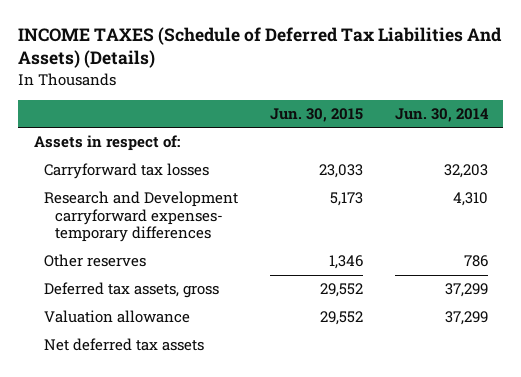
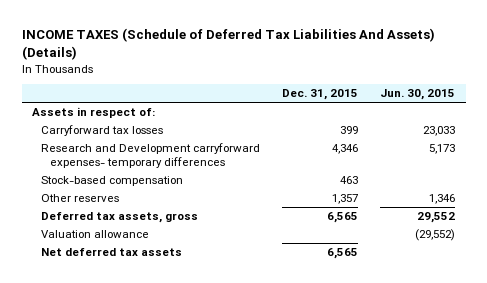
[394,108,489,123] Jun. 30, 2014 -> none
none -> [282,89,359,101] Dec. 31, 2015
none -> [41,175,184,186] Stock-based compensation
[319,311,363,326] 29,552 -> [414,228,455,241] (29,552)

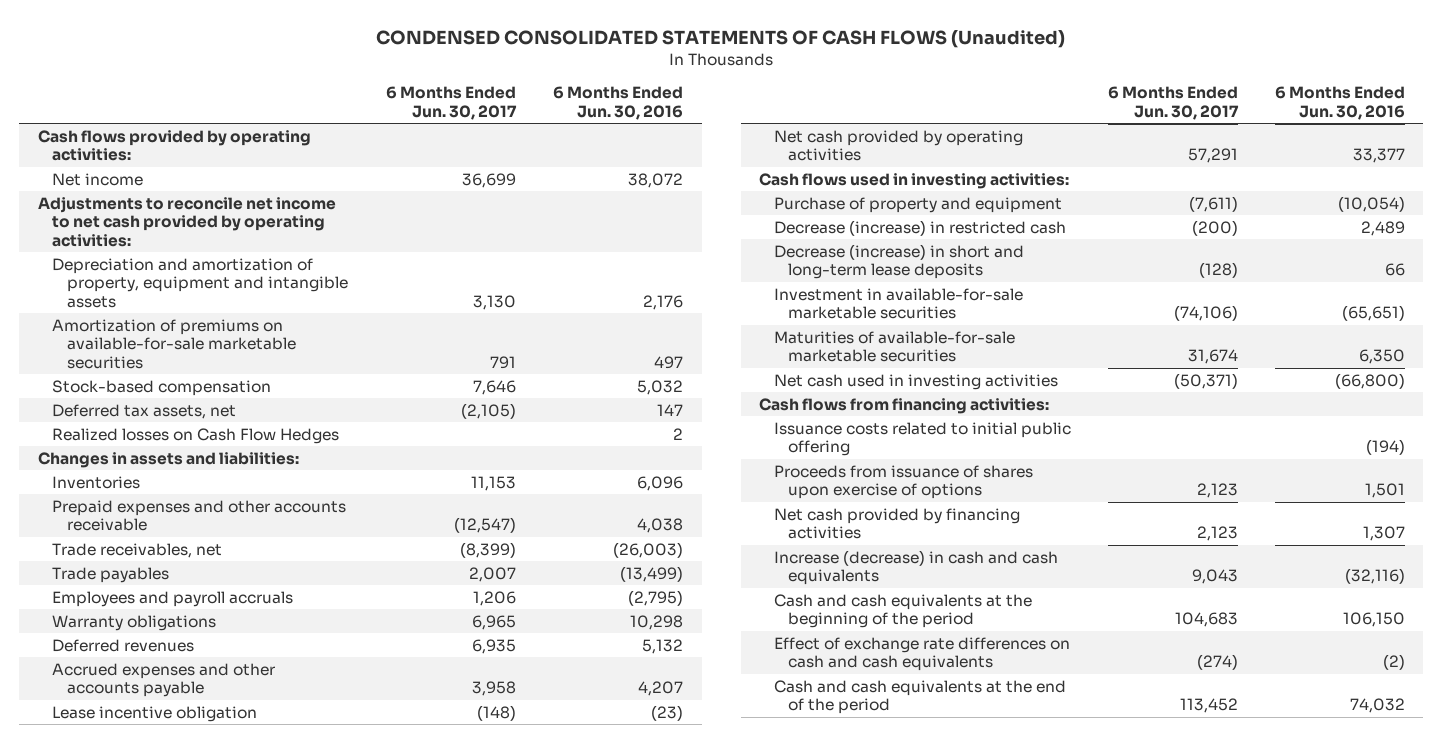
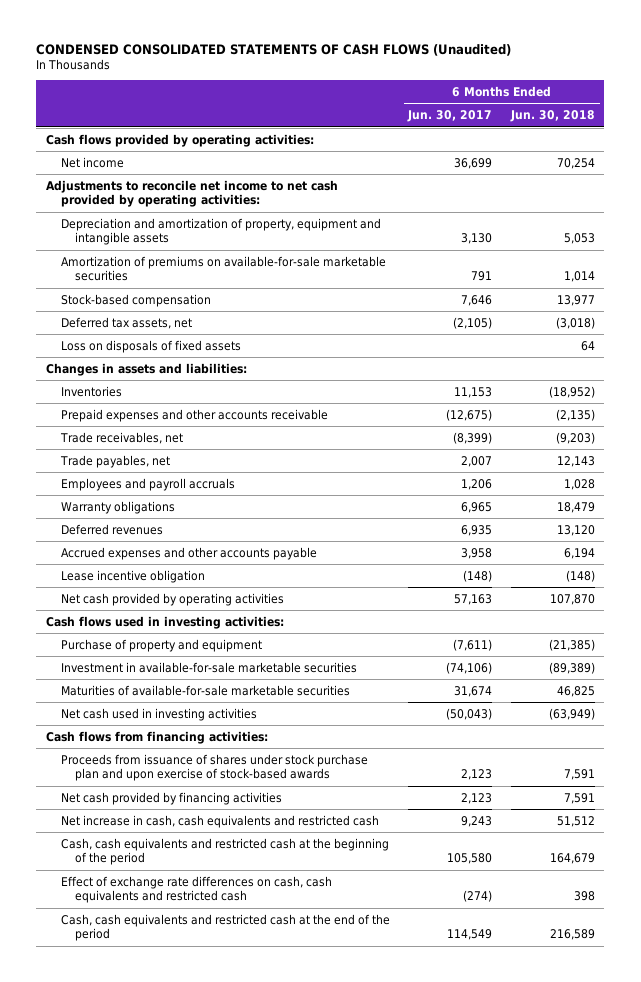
[553,86,684,120] 6 Months Ended Jun. 30, 2016 -> none
none -> [510,110,596,123] Jun. 30, 2018
[52,427,340,444] Realized losses on Cash Flow Hedges -> none
none -> [60,339,241,353] Loss on disposals of fixed assets
[454,517,517,534] (12,547) -> [446,408,493,421] (12,675)
[52,566,170,583] Trade payables -> [59,454,170,468] Trade payables, net
[1187,148,1238,164] 57,291 -> [454,593,493,605] 57,163
[773,219,1066,236] Decrease (increase) in restricted cash -> none
[773,243,1024,280] Decrease (increase) in short and long-term lease deposits -> none
[1173,372,1238,389] (50,371) -> [446,707,493,720] (50,043)
[773,421,1071,457] Issuance costs related to initial public offering -> none
[773,464,1033,500] Proceeds from issuance of shares upon exercise of options -> [60,753,368,782] Proceeds from issuance of shares under stock purchase plan and upon exercise of stock-based awards
[773,549,1058,586] Increase (decrease) in cash and cash equivalents -> [60,814,379,828] Net increase in cash, cash equivalents and restricted cash
[1191,569,1238,585] 9,043 -> [461,815,493,827] 9,243
[773,593,1032,629] Cash and cash equivalents at the beginning of the period -> [60,837,389,866] Cash, cash equivalents and restricted cash at the beginning of the period
[1174,612,1238,628] 104,683 -> [447,853,493,865] 105,580
[773,636,1070,672] Effect of exchange rate differences on cash and cash equivalents -> [60,875,332,904] Effect of exchange rate differences on cash, cash equivalents and restricted cash
[773,679,1066,715] Cash and cash equivalents at the end of the period -> [60,913,390,942] Cash, cash equivalents and restricted cash at the end of the period
[1179,698,1238,714] 113,452 -> [447,929,493,941] 114,549

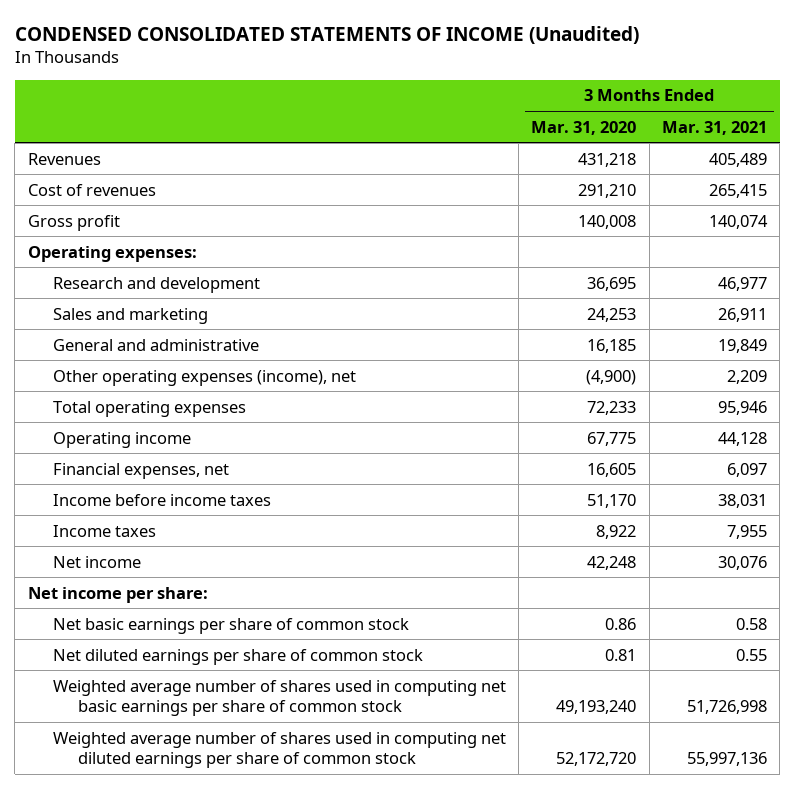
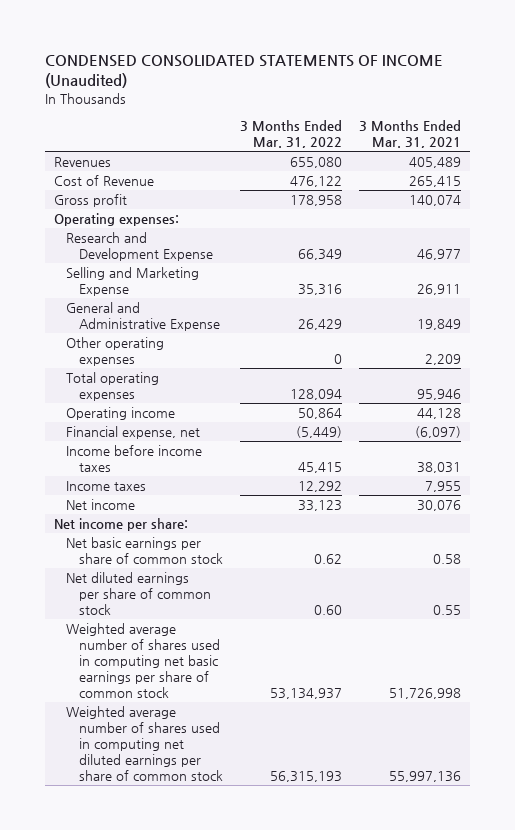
[531,120,637,135] Mar. 31, 2020 -> none
none -> [240,120,343,149] 3 Months Ended Mar. 31, 2022
[27,183,156,196] Cost of revenues -> [53,175,154,187] Cost of Revenue
[52,276,260,293] Research and development -> [66,232,214,262] Research and Development Expense
[52,307,208,324] Sales and marketing -> [66,267,200,297] Selling and Marketing Expense
[52,338,259,351] General and administrative -> [66,302,221,332] General and Administrative Expense
[52,369,356,386] Other operating expenses (income), net -> [66,337,165,367] Other operating expenses
[52,462,229,479] Financial expenses, net -> [66,426,201,440] Financial expense, net
[727,462,768,477] 6,097 -> [415,426,462,439] (6,097)

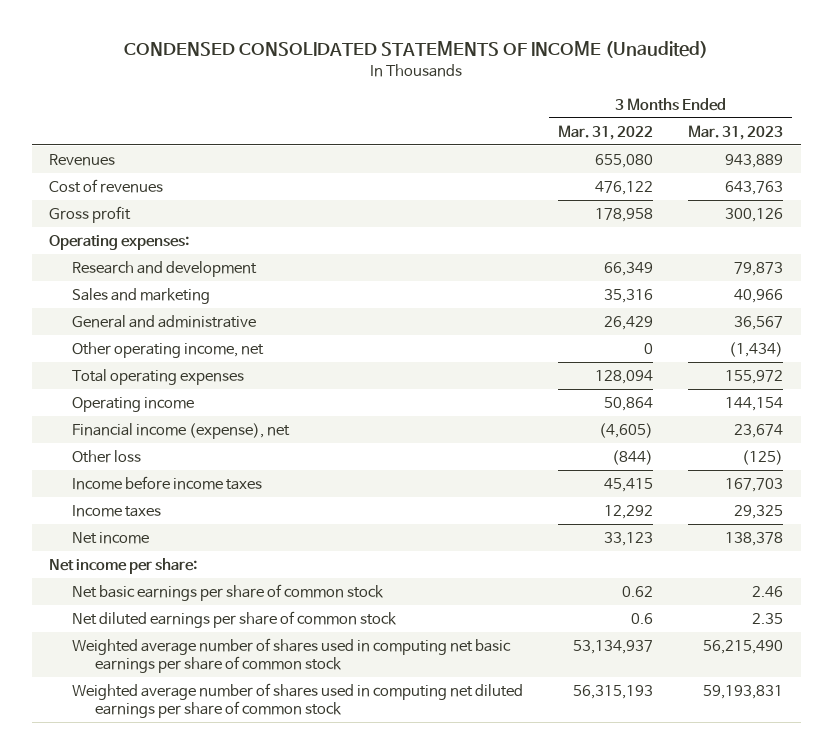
[359,120,462,149] 3 Months Ended Mar. 31, 2021 -> none
none -> [688,124,784,140] Mar. 31, 2023
[53,175,154,187] Cost of Revenue -> [49,178,164,193] Cost of revenues
[66,337,165,367] Other operating expenses -> none
[66,232,214,262] Research and Development Expense -> [72,260,258,277] Research and development
[66,267,200,297] Selling and Marketing Expense -> [72,287,211,304] Sales and marketing
[66,302,221,332] General and Administrative Expense -> [72,314,257,328] General and administrative
none -> [72,341,265,358] Other operating income, net
[66,426,201,440] Financial expense, net -> [72,422,291,439] Financial income (expense), net
[296,426,343,439] (5,449) -> [599,422,654,438] (4,605)
none -> [72,449,142,463] Other loss
[314,604,343,615] 0.60 -> [631,612,654,624] 0.6

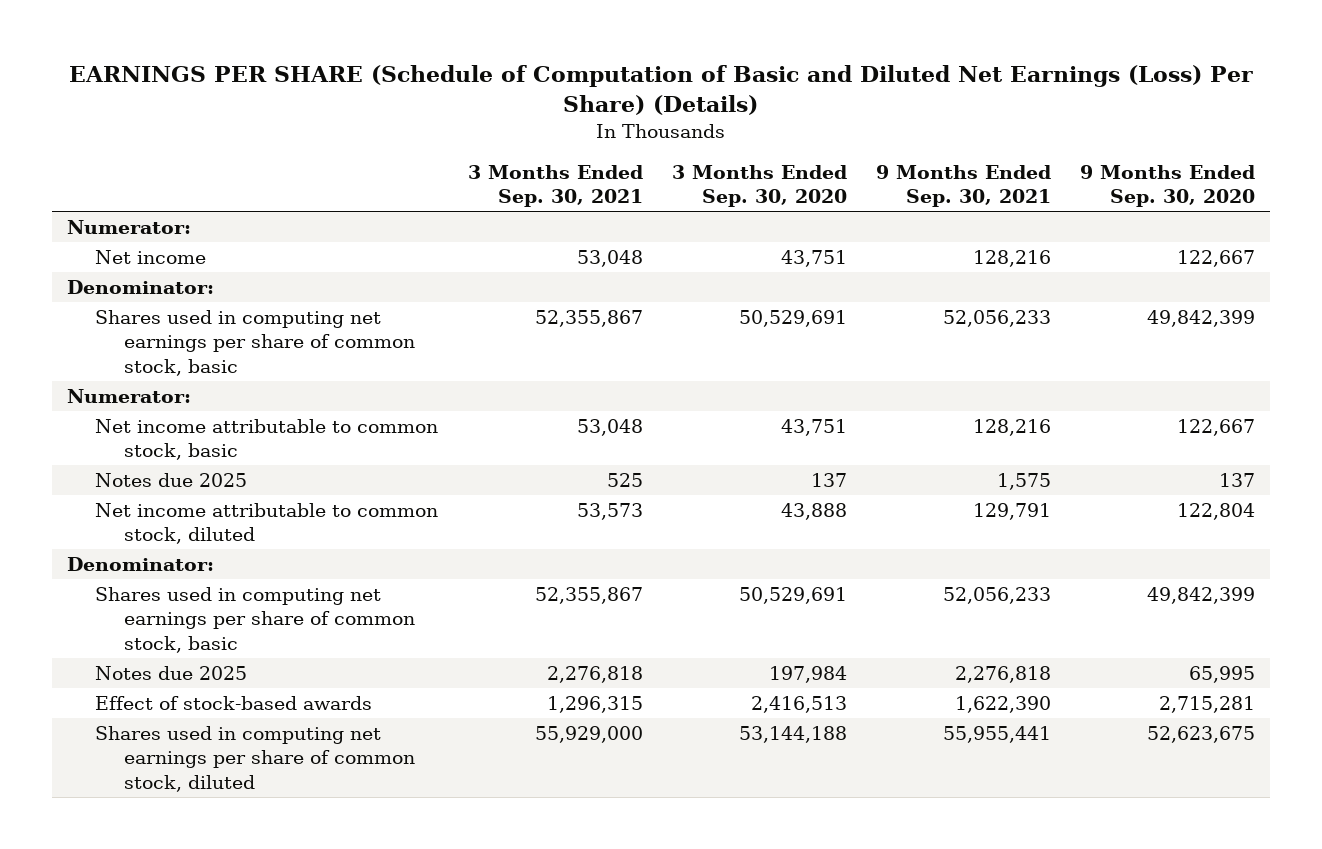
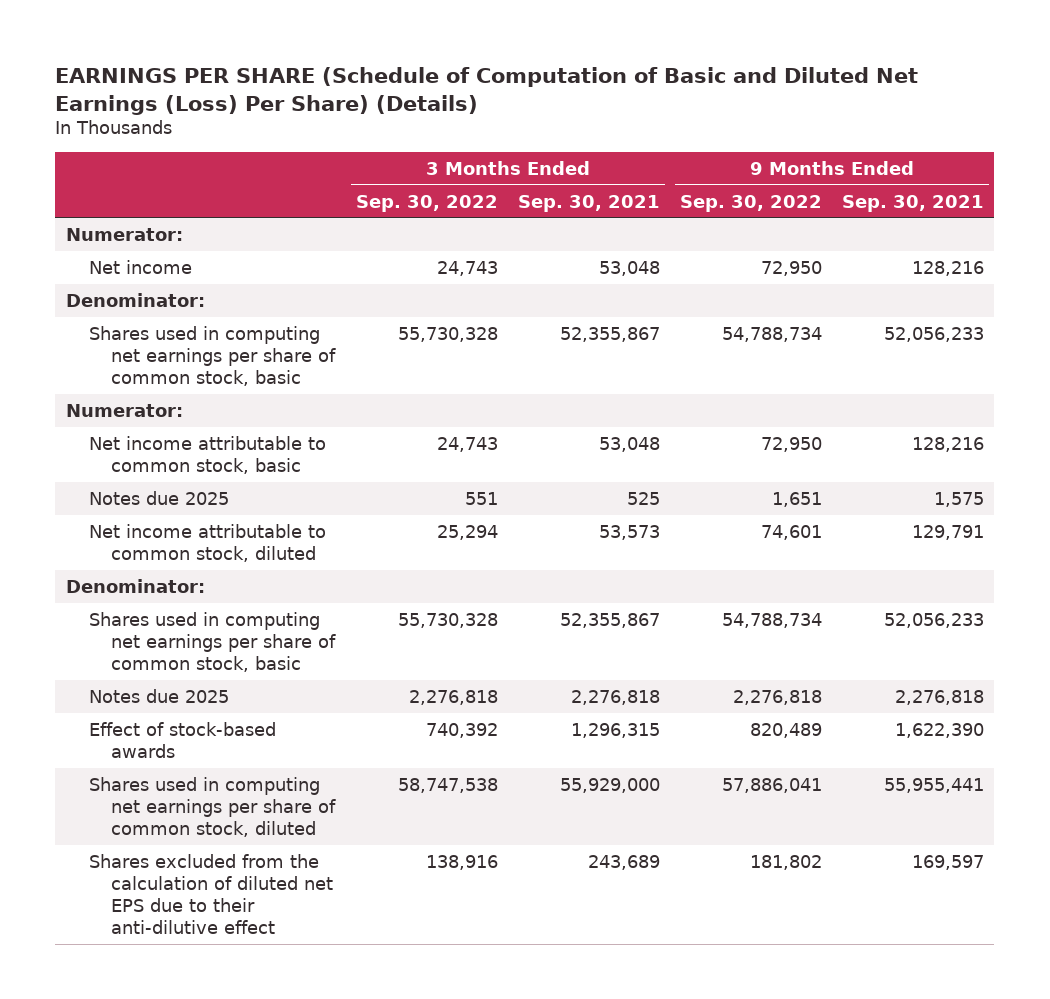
[671,164,847,208] 3 Months Ended Sep. 30, 2020 -> none
[1079,164,1255,208] 9 Months Ended Sep. 30, 2020 -> none
none -> [355,194,498,212] Sep. 30, 2022
none -> [680,194,823,212] Sep. 30, 2022
none -> [88,853,334,935] Shares excluded from the calculation of diluted net EPS due to their anti-dilutive effect

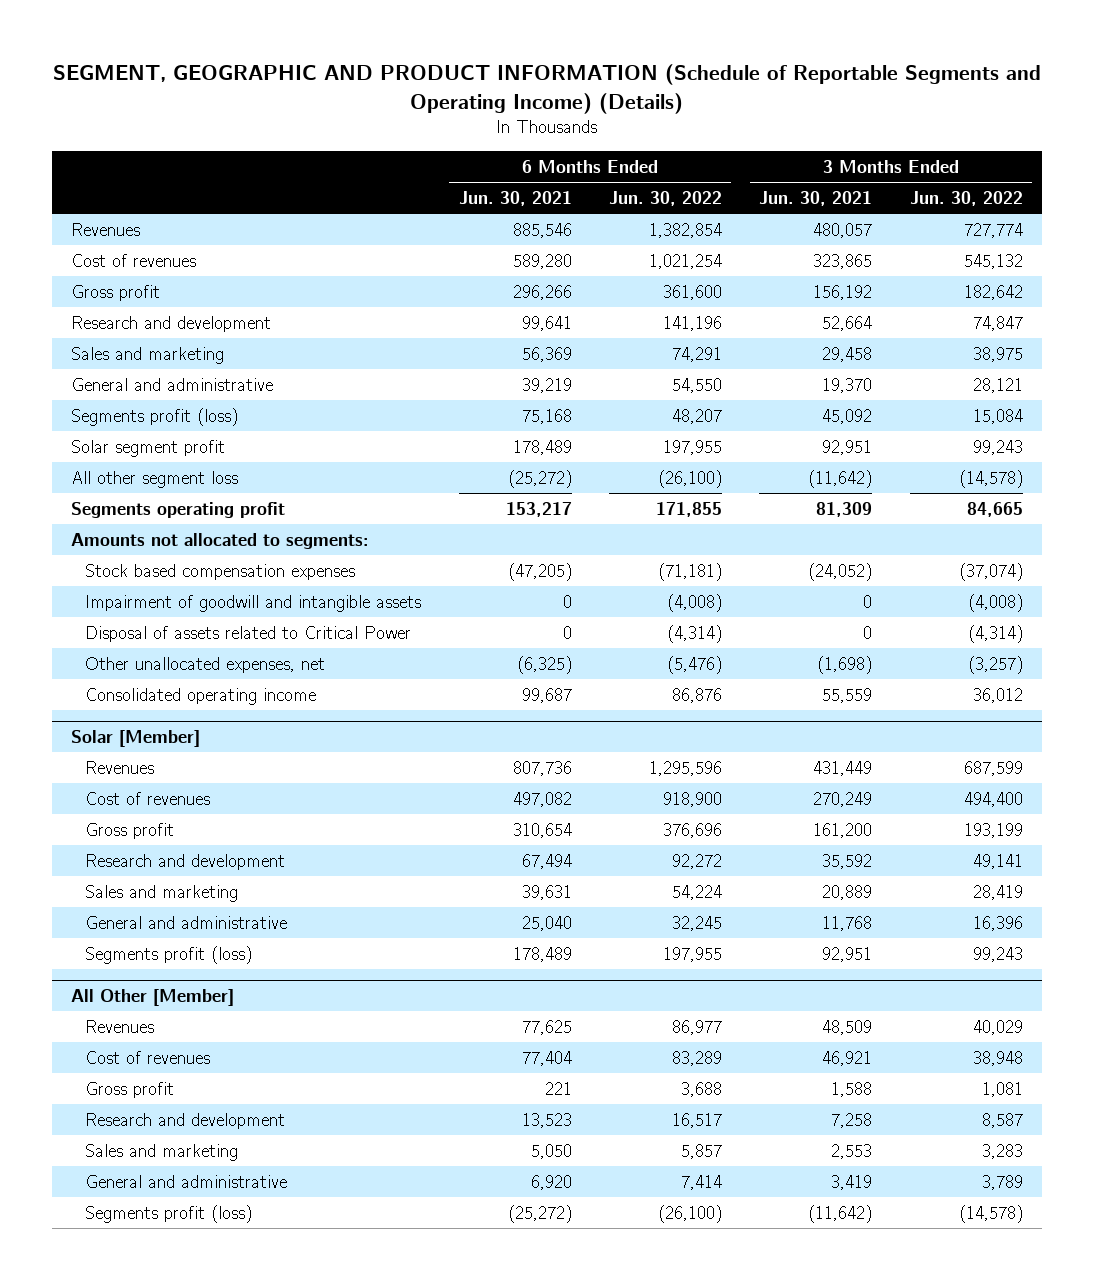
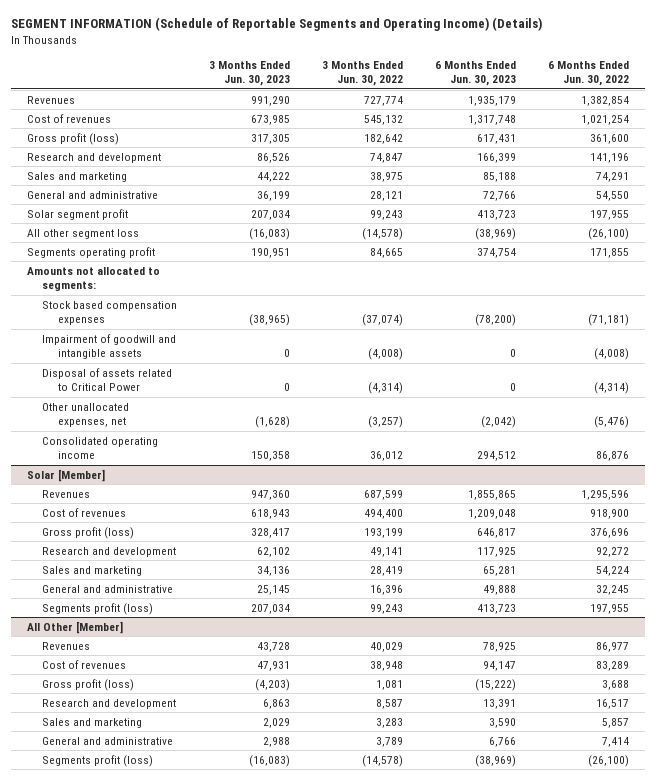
[52,64,1041,114] SEGMENT, GEOGRAPHIC AND PRODUCT INFORMATION (Schedule of Reportable Segments and Operating Income) (Details) -> [10,17,542,32] SEGMENT INFORMATION (Schedule of Reportable Segments and Operating Income) (Details)
[458,191,572,207] Jun. 30, 2021 -> none
[759,191,873,207] Jun. 30, 2021 -> none
none -> [209,60,291,86] 3 Months Ended Jun. 30, 2023
none -> [435,60,517,86] 6 Months Ended Jun. 30, 2023
[70,284,160,301] Gross profit -> [26,132,119,145] Gross profit (loss)
[70,407,238,426] Segments profit (loss) -> none
[85,822,175,839] Gross profit -> [42,526,135,539] Gross profit (loss)
[85,1081,175,1098] Gross profit -> [42,678,135,691] Gross profit (loss)

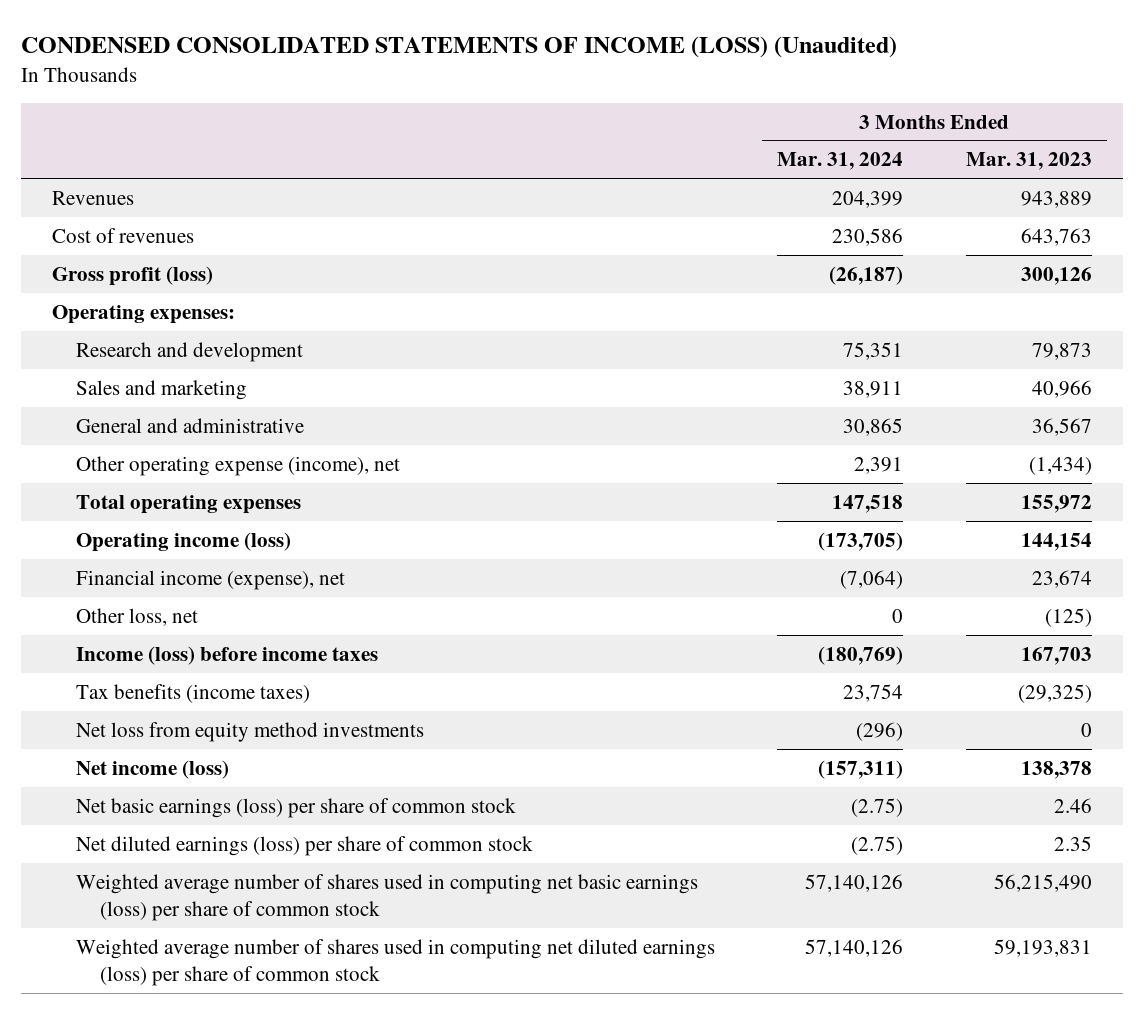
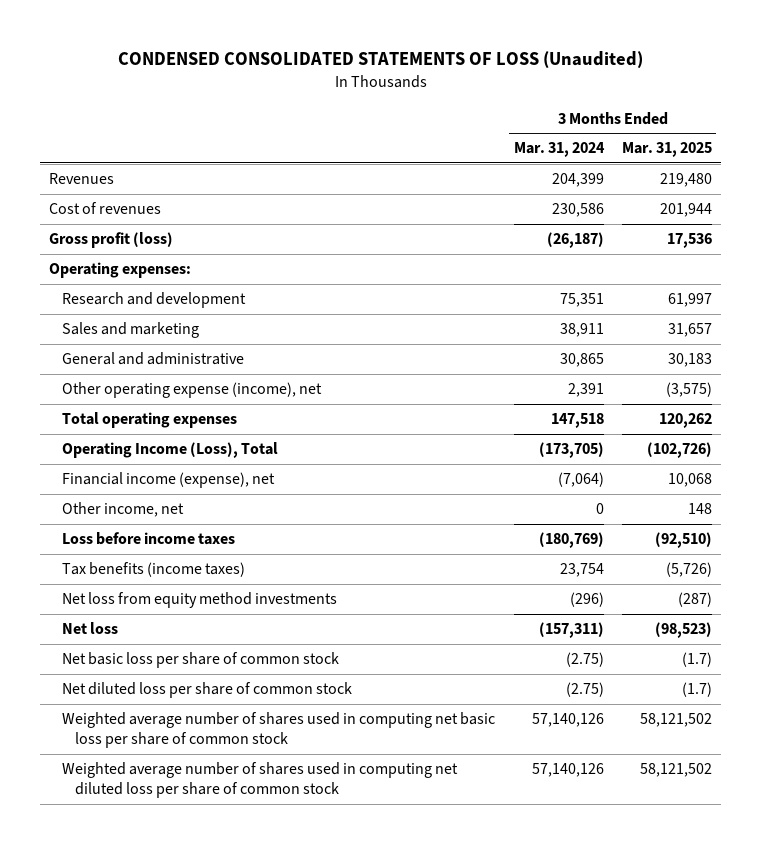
[20,36,897,59] CONDENSED CONSOLIDATED STATEMENTS OF INCOME (LOSS) (Unaudited) -> [117,51,643,69] CONDENSED CONSOLIDATED STATEMENTS OF LOSS (Unaudited)
[965,152,1092,171] Mar. 31, 2023 -> none
none -> [621,142,712,158] Mar. 31, 2025
[75,531,291,552] Operating income (loss) -> [62,442,279,459] Operating Income (Loss), Total
[75,607,198,626] Other loss, net -> [62,502,185,518] Other income, net
[75,645,378,665] Income (loss) before income taxes -> [62,532,236,546] Loss before income taxes
[75,759,229,779] Net income (loss) -> [62,622,119,635] Net loss
[75,797,516,818] Net basic earnings (loss) per share of common stock -> [62,652,340,669] Net basic loss per share of common stock
[75,835,533,856] Net diluted earnings (loss) per share of common stock -> [62,682,353,699] Net diluted loss per share of common stock
[75,873,698,921] Weighted average number of shares used in computing net basic earnings (loss) per share of common stock -> [62,712,496,749] Weighted average number of shares used in computing net basic loss per share of common stock
[75,938,715,986] Weighted average number of shares used in computing net diluted earnings (loss) per share of common stock -> [62,762,459,799] Weighted average number of shares used in computing net diluted loss per share of common stock

